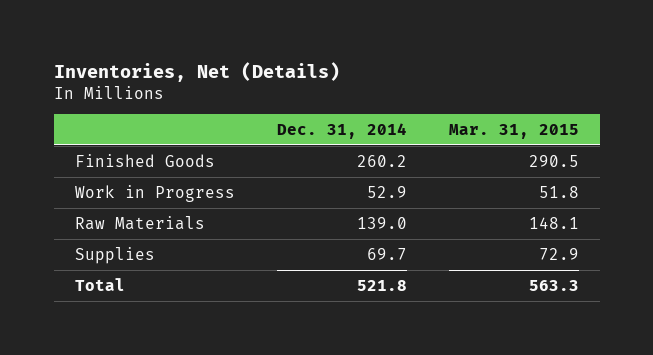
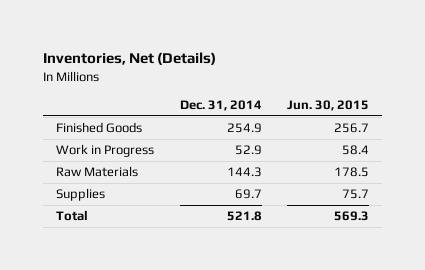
[448,124,579,140] Mar. 31, 2015 -> none
none -> [287,99,370,111] Jun. 30, 2015
[356,154,407,167] 260.2 -> [226,123,262,134] 254.9
[356,216,407,229] 139.0 -> [226,167,262,178] 144.3

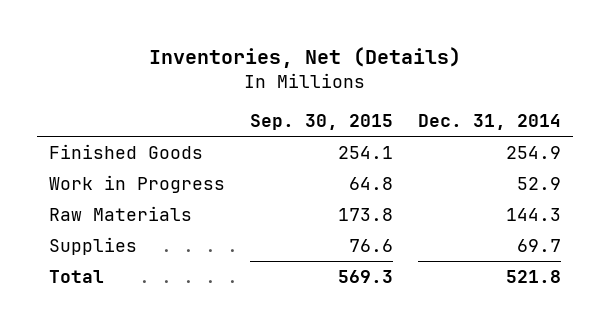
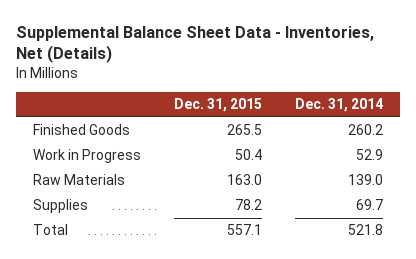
[149,46,462,68] Inventories, Net (Details) -> [15,25,374,64] Supplemental Balance Sheet Data - Inventories, Net (Details)
[250,114,394,131] Sep. 30, 2015 -> none
none -> [173,98,262,113] Dec. 31, 2015
[505,146,561,160] 254.9 -> [347,124,383,136] 260.2
[505,208,561,222] 144.3 -> [347,174,383,186] 139.0

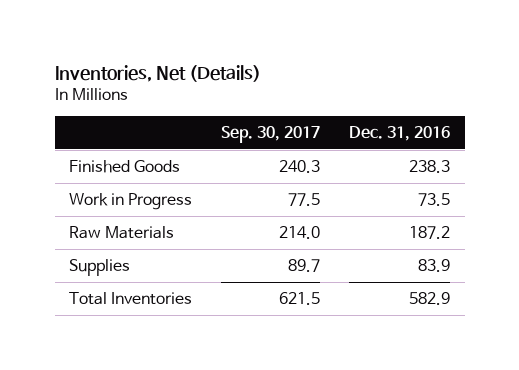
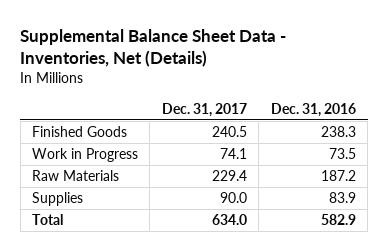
[54,65,261,83] Inventories, Net (Details) -> [20,29,287,68] Supplemental Balance Sheet Data - Inventories, Net (Details)
[221,126,321,144] Sep. 30, 2017 -> none
none -> [161,102,247,117] Dec. 31, 2017
[69,291,193,305] Total Inventories -> [32,214,64,226] Total

